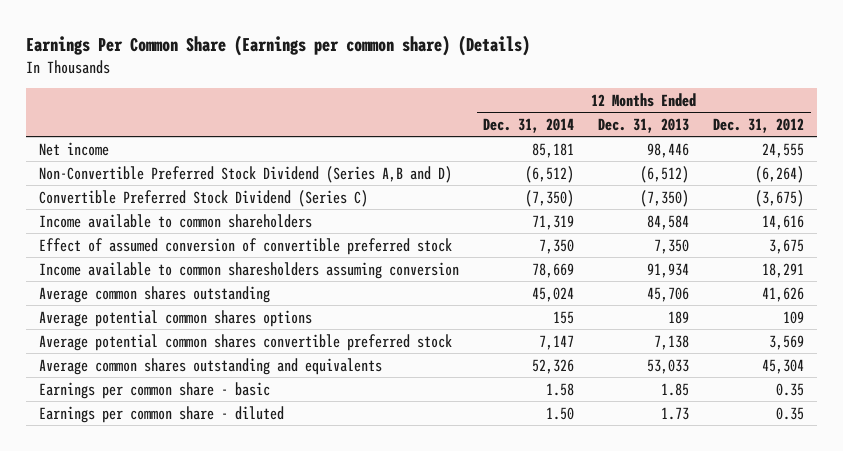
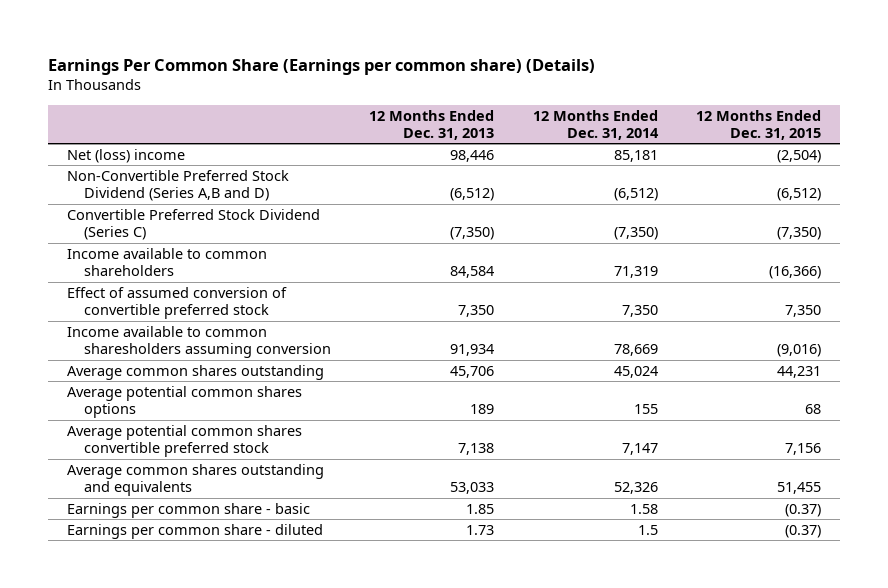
[713,117,805,133] Dec. 31, 2012 -> none
none -> [695,109,821,140] 12 Months Ended Dec. 31, 2015
[38,141,109,156] Net income -> [67,148,186,163] Net (loss) income
[545,406,574,420] 1.50 -> [637,524,658,535] 1.5

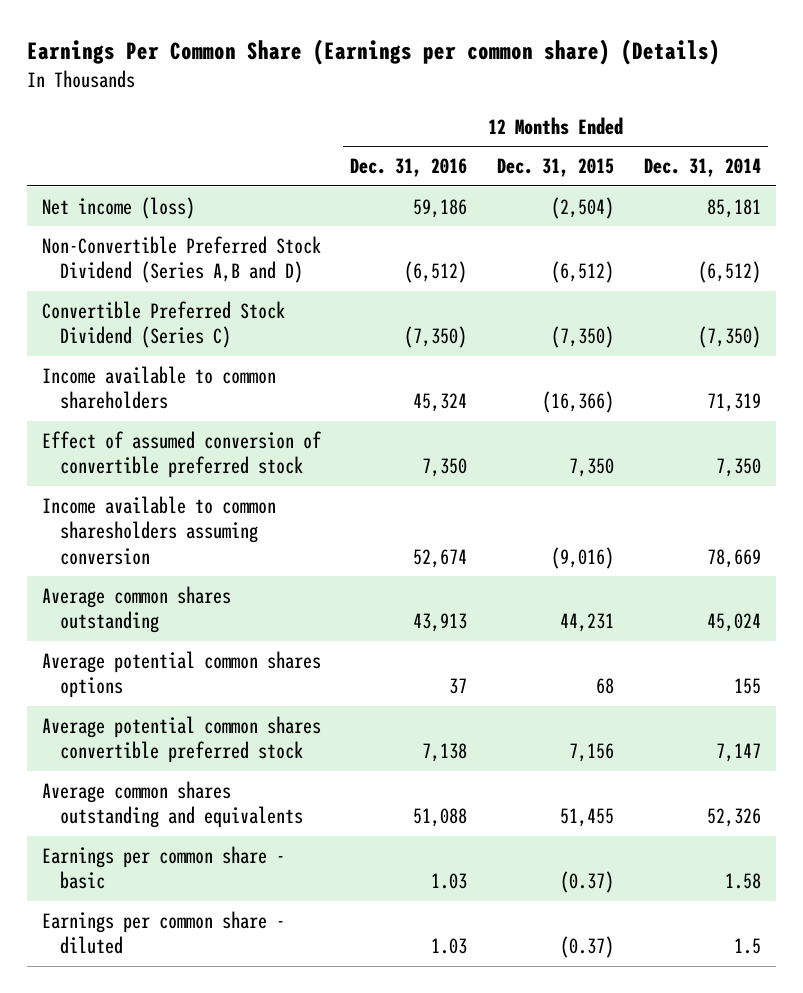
[369,109,495,140] 12 Months Ended Dec. 31, 2013 -> none
none -> [350,158,468,178] Dec. 31, 2016
[67,148,186,163] Net (loss) income -> [41,196,195,219] Net income (loss)

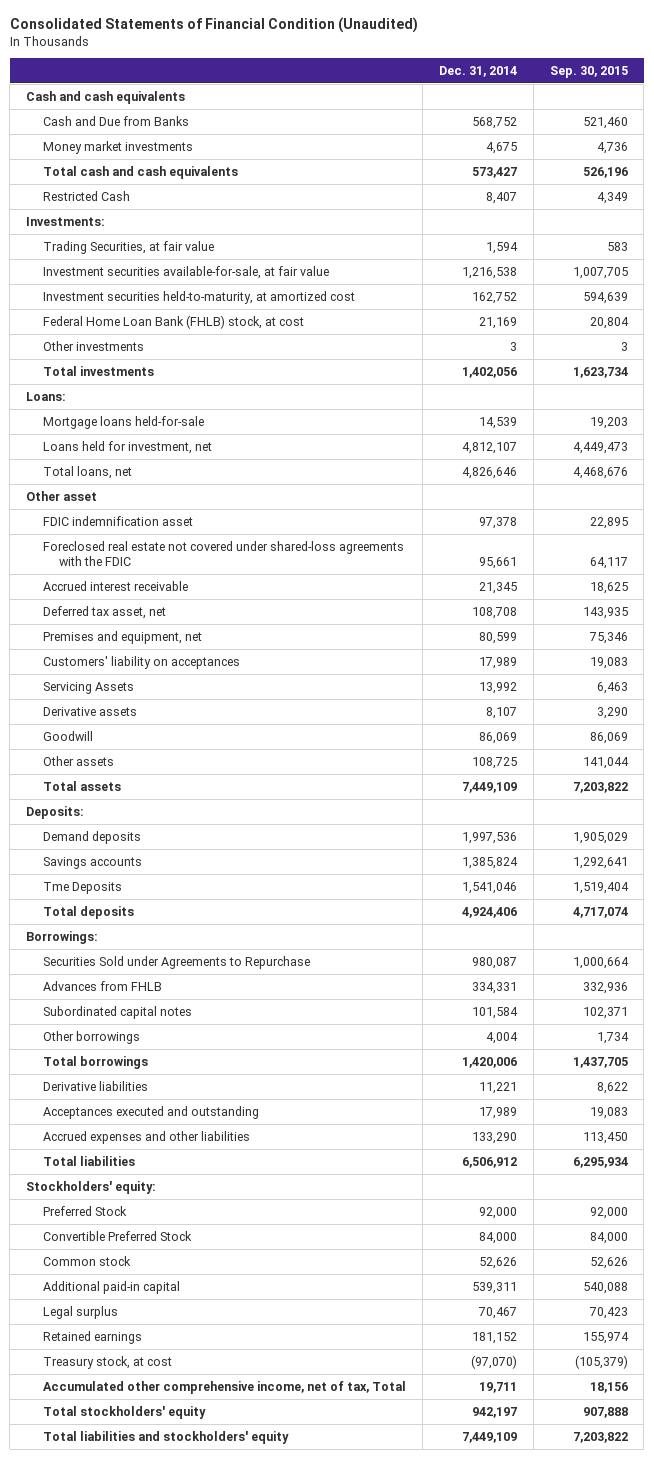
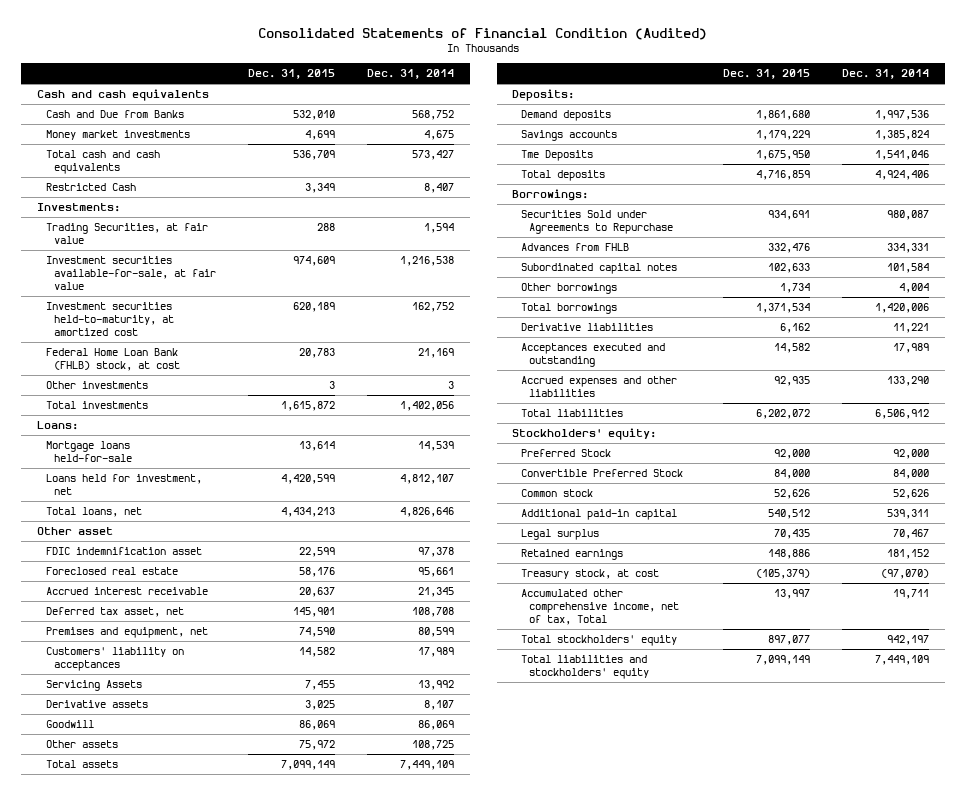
[9,17,418,34] Consolidated Statements of Financial Condition (Unaudited) -> [258,28,708,41] Consolidated Statements of Financial Condition (Audited)
[549,65,628,78] Sep. 30, 2015 -> none
none -> [247,69,335,80] Dec. 31, 2015
[42,540,404,567] Foreclosed real estate not covered under shared-loss agreements with the FDIC -> [45,567,178,576] Foreclosed real estate

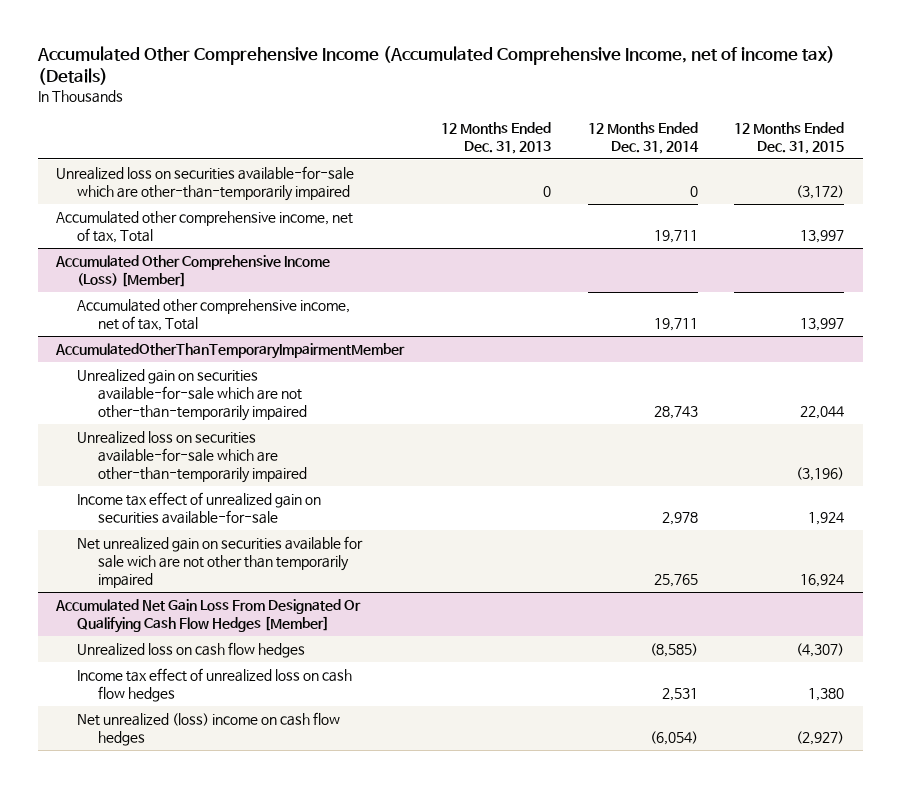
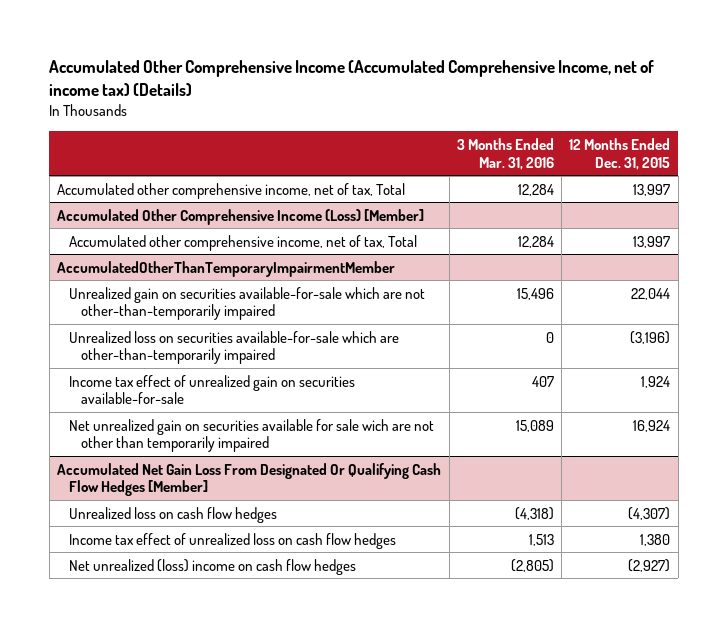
[440,122,551,154] 12 Months Ended Dec. 31, 2013 -> none
[587,122,699,154] 12 Months Ended Dec. 31, 2014 -> none
none -> [456,137,554,170] 3 Months Ended Mar. 31, 2016
[55,166,354,201] Unrealized loss on securities available-for-sale which are other-than-temporarily impaired -> none

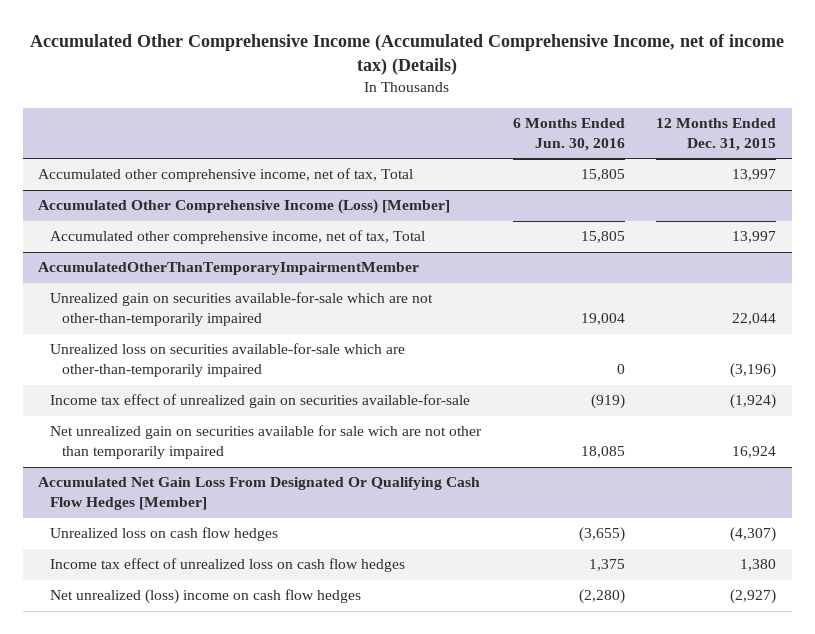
[456,137,554,170] 3 Months Ended Mar. 31, 2016 -> none
none -> [512,118,625,152] 6 Months Ended Jun. 30, 2016
[641,375,671,388] 1,924 -> [730,394,777,410] (1,924)

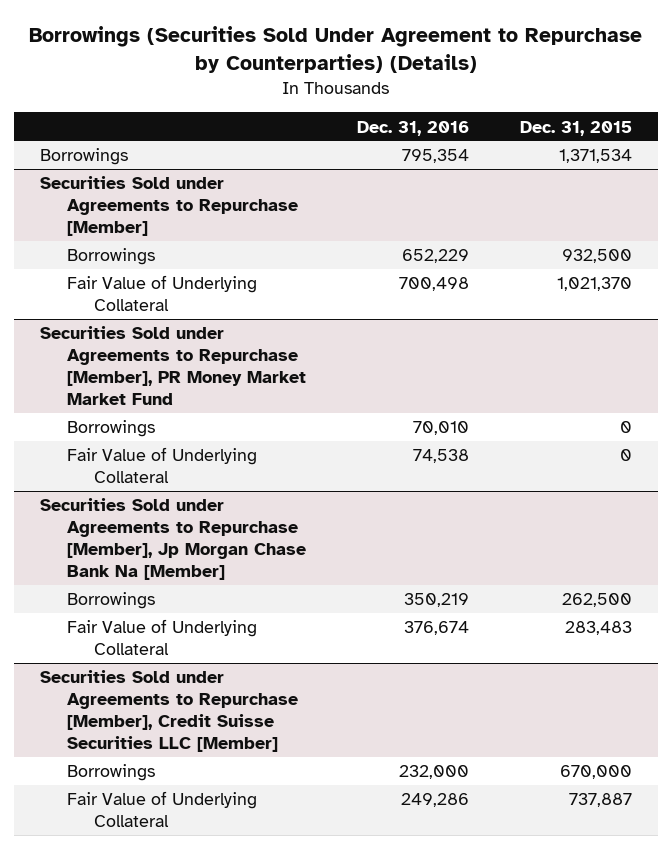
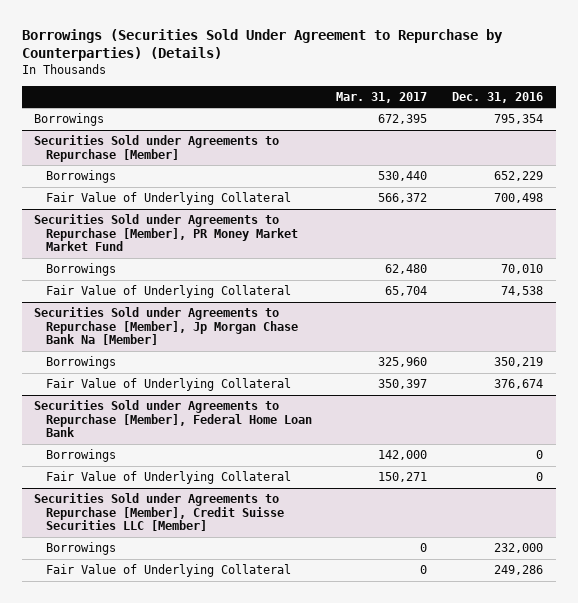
[520,120,633,136] Dec. 31, 2015 -> none
none -> [336,91,428,103] Mar. 31, 2017
none -> [34,400,312,438] Securities Sold under Agreements to Repurchase [Member], Federal Home Loan Bank
none -> [45,449,116,463] Borrowings
none -> [45,471,291,485] Fair Value of Underlying Collateral

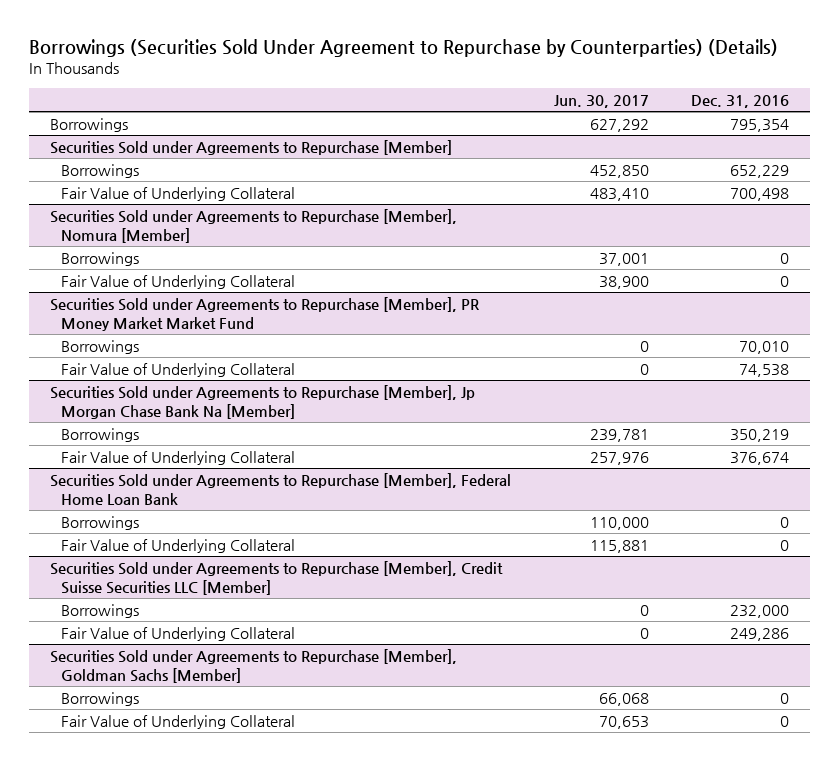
[336,91,428,103] Mar. 31, 2017 -> none
none -> [553,94,649,108] Jun. 30, 2017
none -> [50,208,458,243] Securities Sold under Agreements to Repurchase [Member], Nomura [Member]
none -> [61,251,140,266] Borrowings
none -> [61,274,296,289] Fair Value of Underlying Collateral
none -> [50,648,458,683] Securities Sold under Agreements to Repurchase [Member], Goldman Sachs [Member]
none -> [61,691,140,706] Borrowings
none -> [61,714,296,729] Fair Value of Underlying Collateral

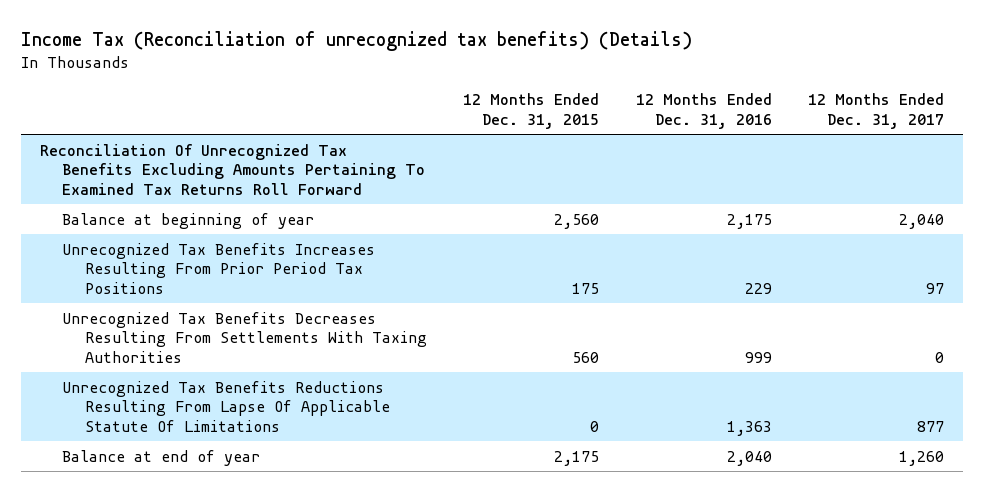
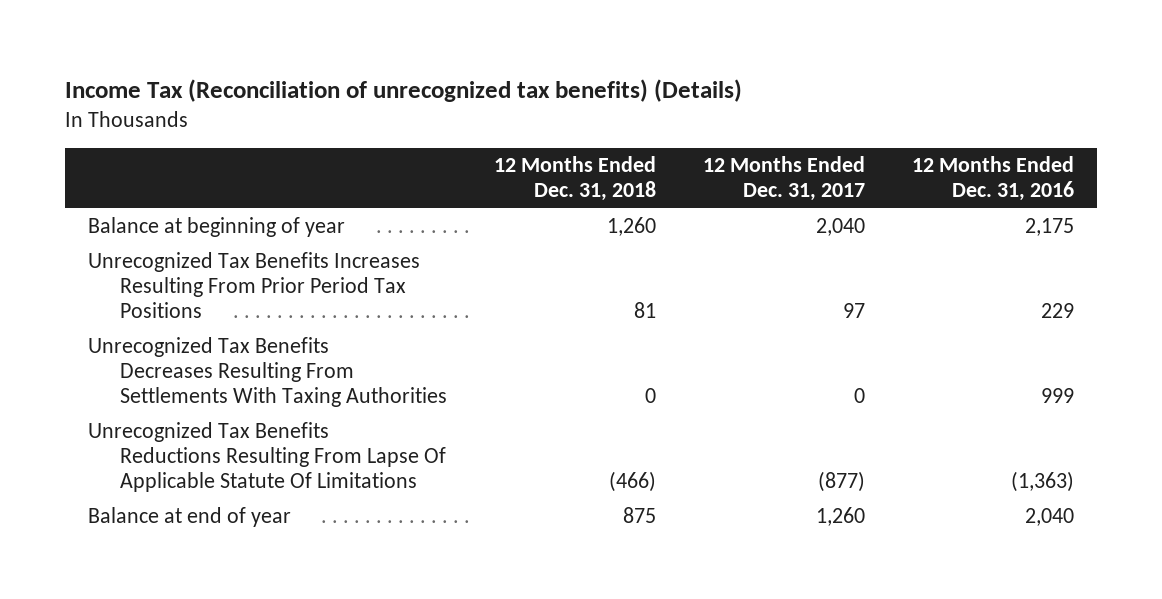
[463,93,600,129] 12 Months Ended Dec. 31, 2015 -> none
none -> [493,156,656,202] 12 Months Ended Dec. 31, 2018
[39,143,426,195] Reconciliation Of Unrecognized Tax Benefits Excluding Amounts Pertaining To Examined Tax Returns Roll Forward -> none
[726,420,772,436] 1,363 -> [1010,471,1074,493] (1,363)
[917,420,945,432] 877 -> [817,471,865,493] (877)

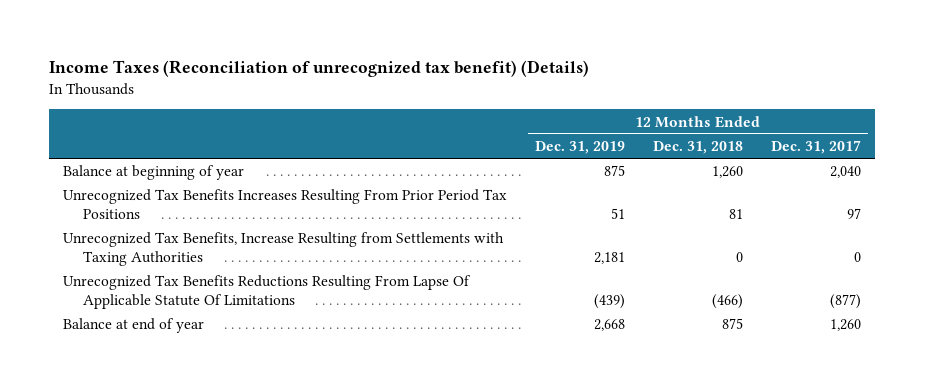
[65,79,743,103] Income Tax (Reconciliation of unrecognized tax benefits) (Details) -> [49,60,590,78] Income Taxes (Reconciliation of unrecognized tax benefit) (Details)
[911,156,1074,202] 12 Months Ended Dec. 31, 2016 -> none
none -> [535,141,626,155] Dec. 31, 2019
[88,337,447,408] Unrecognized Tax Benefits Decreases Resulting From Settlements With Taxing Authorities -> [63,232,505,267] Unrecognized Tax Benefits, Increase Resulting from Settlements with Taxing Authorities

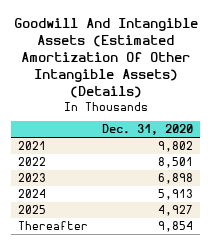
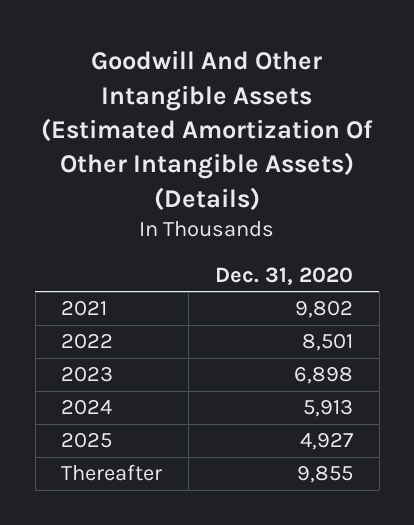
[13,18,198,98] Goodwill And Intangible Assets (Estimated Amortization Of Other Intangible Assets) (Details) -> [41,50,374,211] Goodwill And Other Intangible Assets (Estimated Amortization Of Other Intangible Assets) (Details)
[158,221,194,233] 9,854 -> [296,465,353,484] 9,855

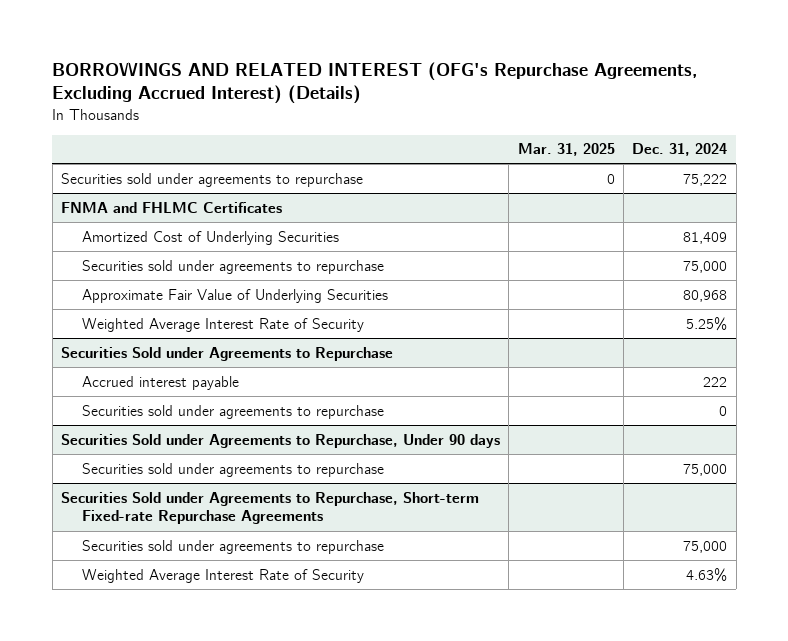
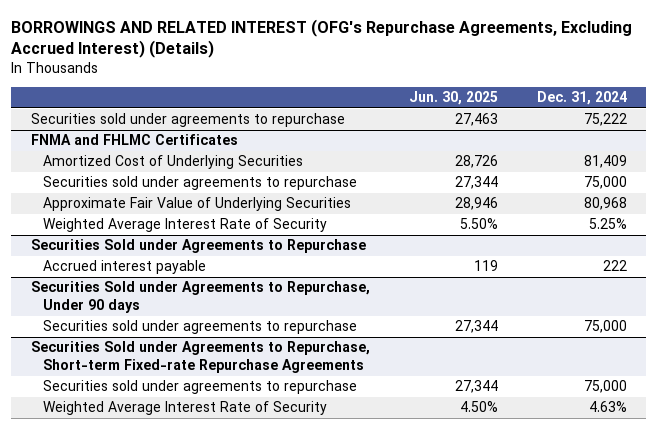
[517,143,615,157] Mar. 31, 2025 -> none
none -> [408,91,498,106] Jun. 30, 2025
[82,404,385,419] Securities sold under agreements to repurchase -> none

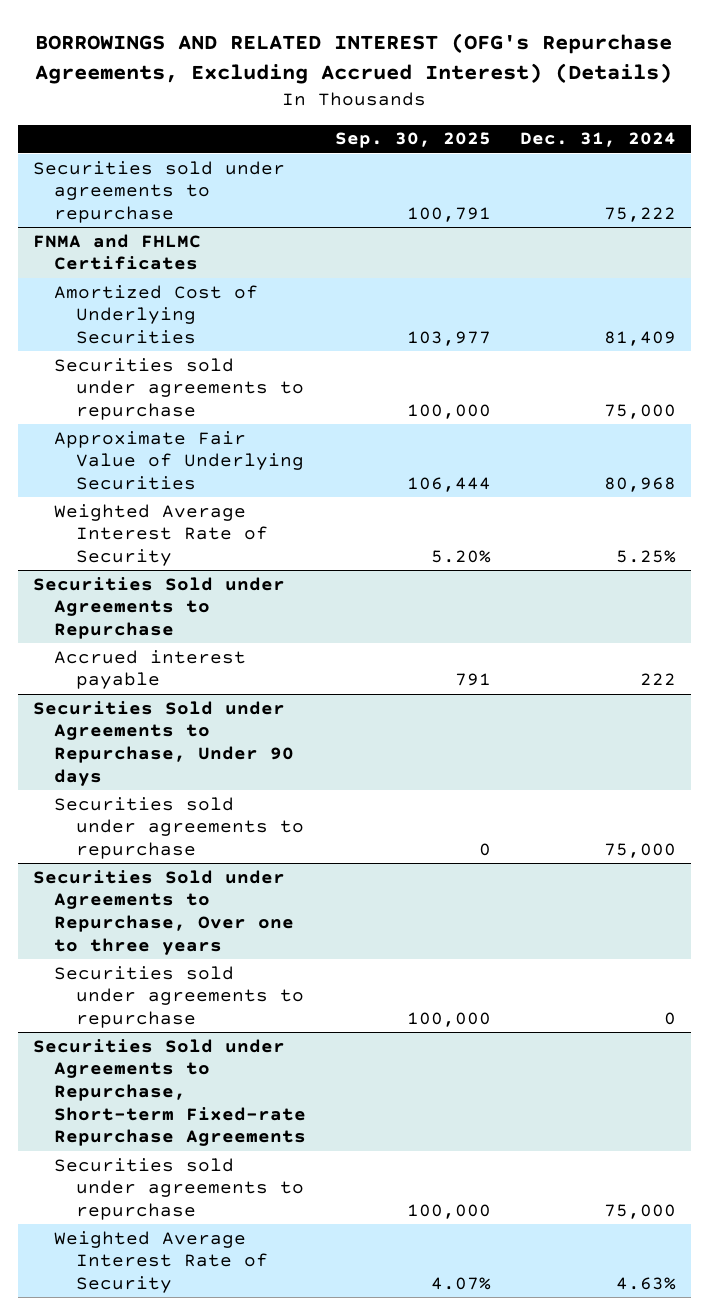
[408,91,498,106] Jun. 30, 2025 -> none
none -> [335,132,492,149] Sep. 30, 2025
none -> [32,869,295,955] Securities Sold under Agreements to Repurchase, Over one to three years
none -> [54,965,305,1029] Securities sold under agreements to repurchase

